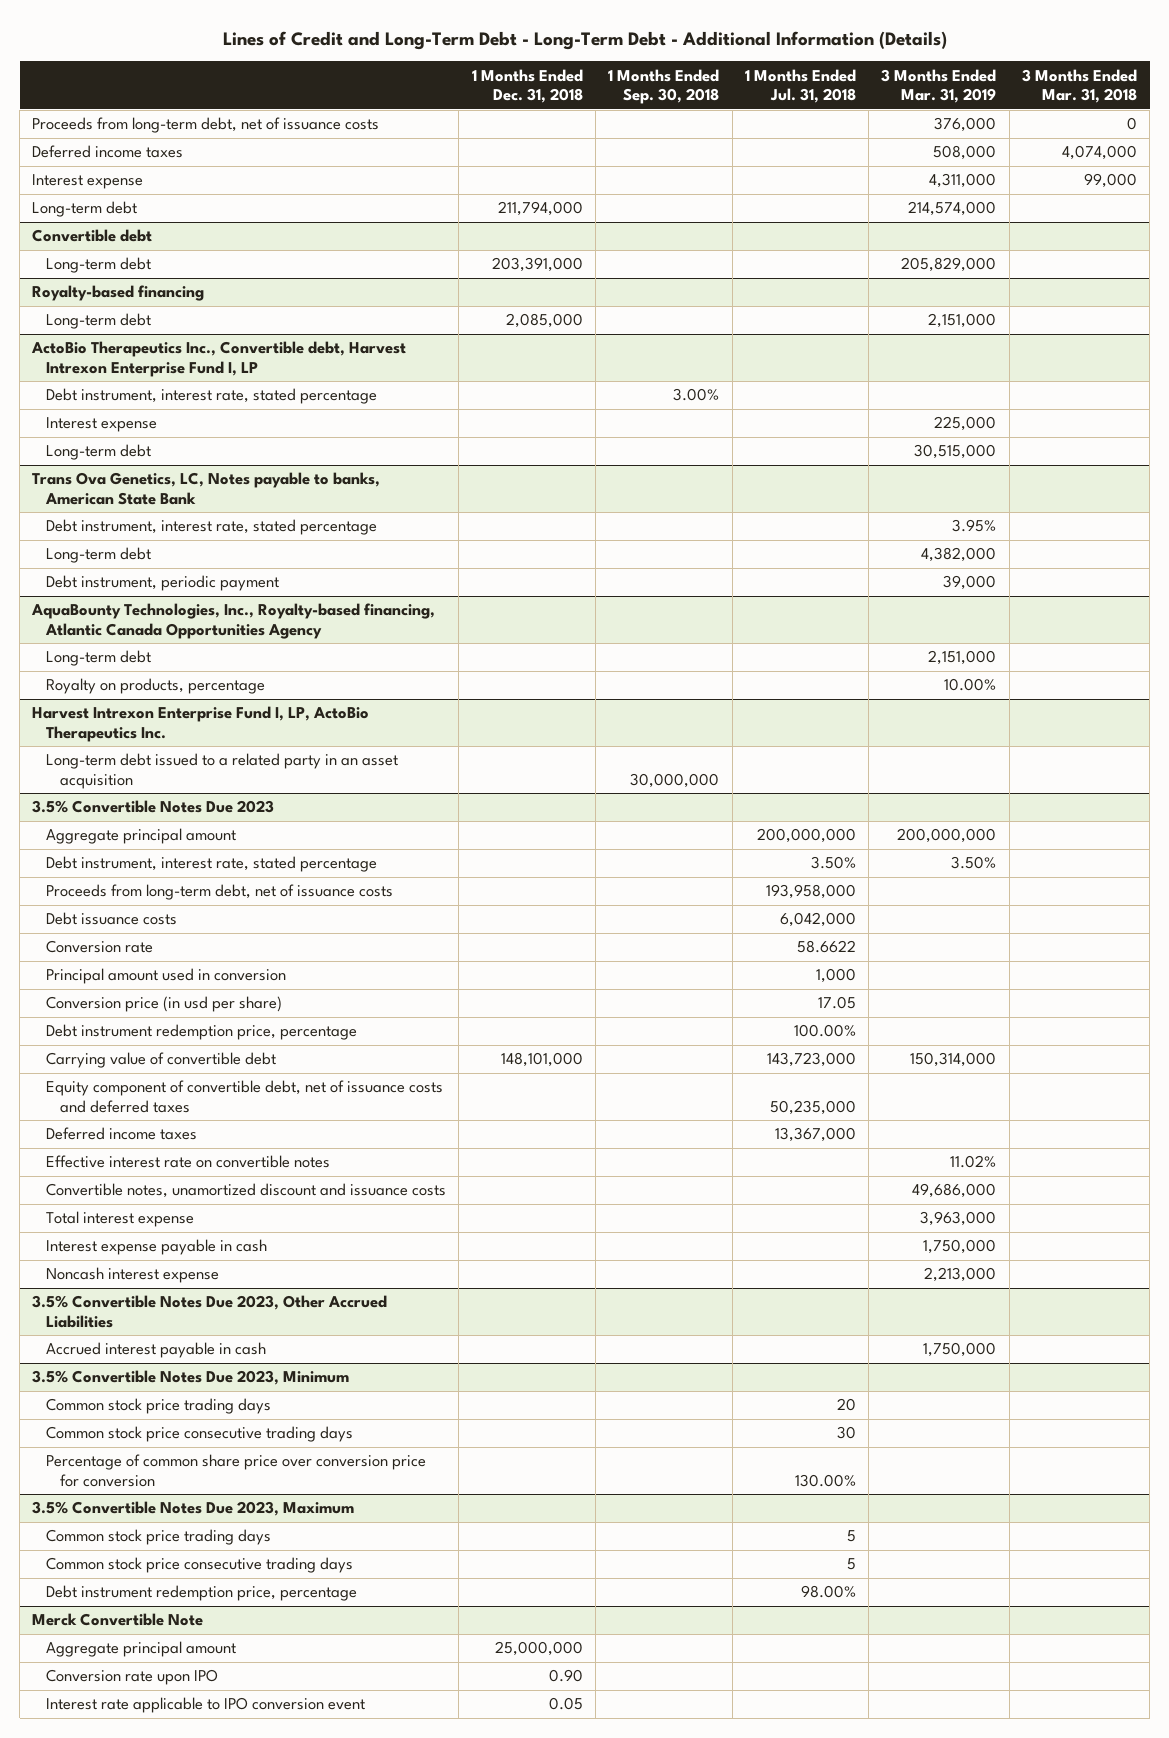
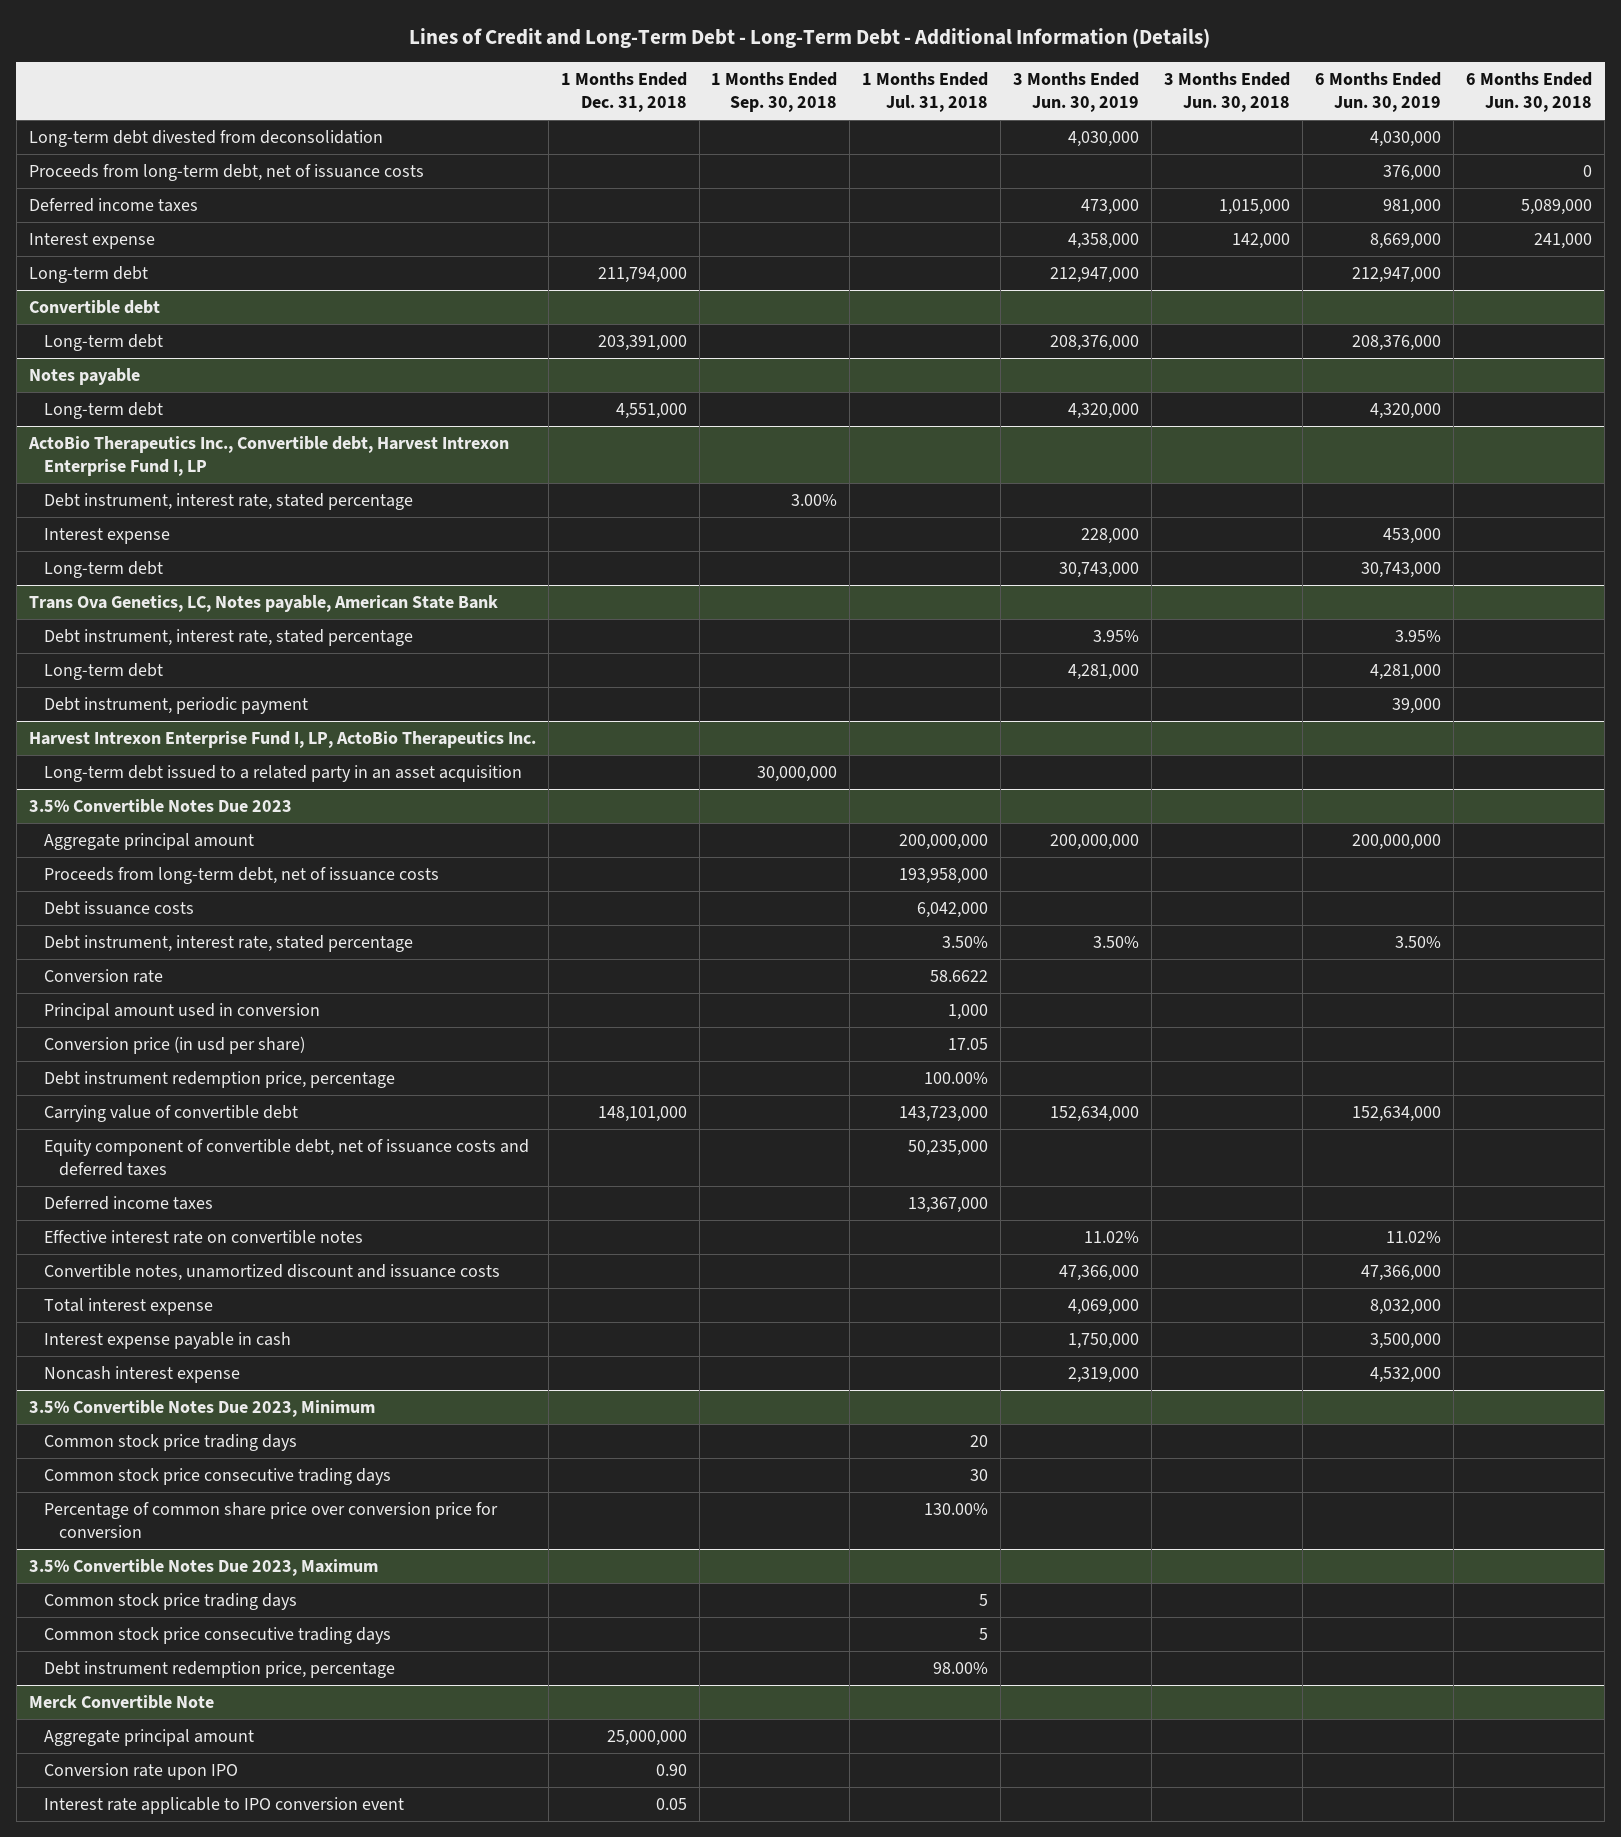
[881,68,997,104] 3 Months Ended Mar. 31, 2019 -> none
[1022,68,1138,104] 3 Months Ended Mar. 31, 2018 -> none
none -> [1013,72,1140,113] 3 Months Ended Jun. 30, 2019
none -> [1164,72,1291,113] 3 Months Ended Jun. 30, 2018
none -> [1315,72,1442,113] 6 Months Ended Jun. 30, 2019
none -> [1466,72,1593,113] 6 Months Ended Jun. 30, 2018
none -> [28,130,383,148] Long-term debt divested from deconsolidation
[32,285,205,302] Royalty-based financing -> none
[46,313,152,330] Long-term debt -> none
none -> [28,368,140,386] Notes payable
none -> [43,402,163,420] Long-term debt
[32,472,381,505] Trans Ova Genetics, LC, Notes payable to banks, American State Bank -> [28,595,498,613] Trans Ova Genetics, LC, Notes payable, American State Bank
[31,603,436,639] AquaBounty Technologies, Inc., Royalty-based financing, Atlantic Canada Opportunities Agency -> none
[46,650,152,667] Long-term debt -> none
[46,678,266,695] Royalty on products, percentage -> none
[46,856,378,873] Debt instrument, interest rate, stated percentage -> [43,935,413,953] Debt instrument, interest rate, stated percentage
[32,1295,388,1328] 3.5% Convertible Notes Due 2023, Other Accrued Liabilities -> none
[46,1342,267,1359] Accrued interest payable in cash -> none

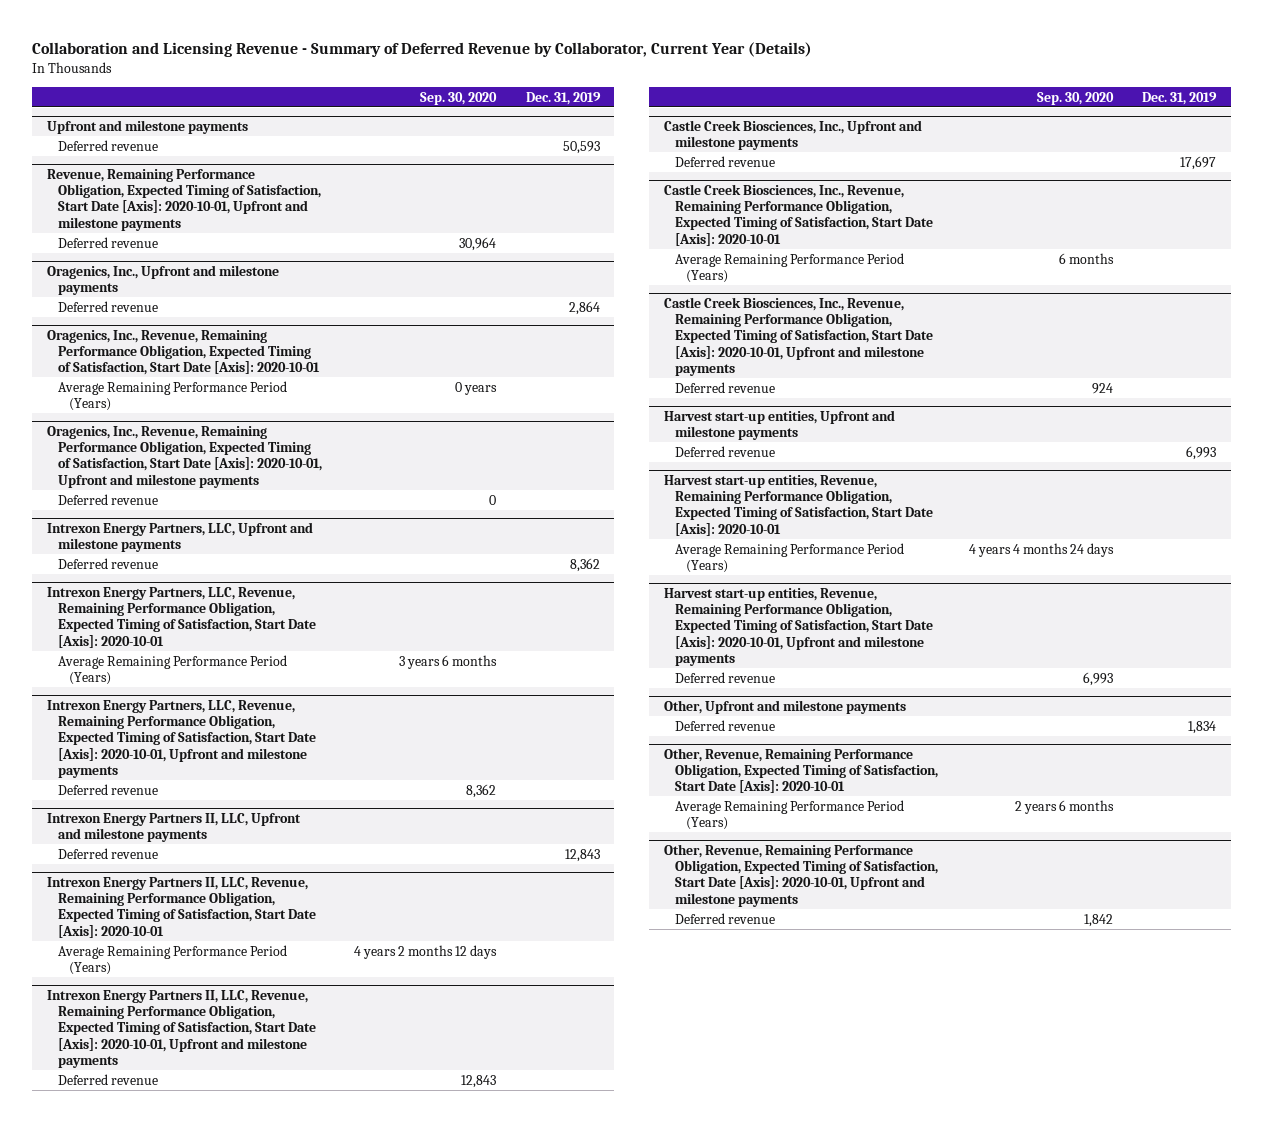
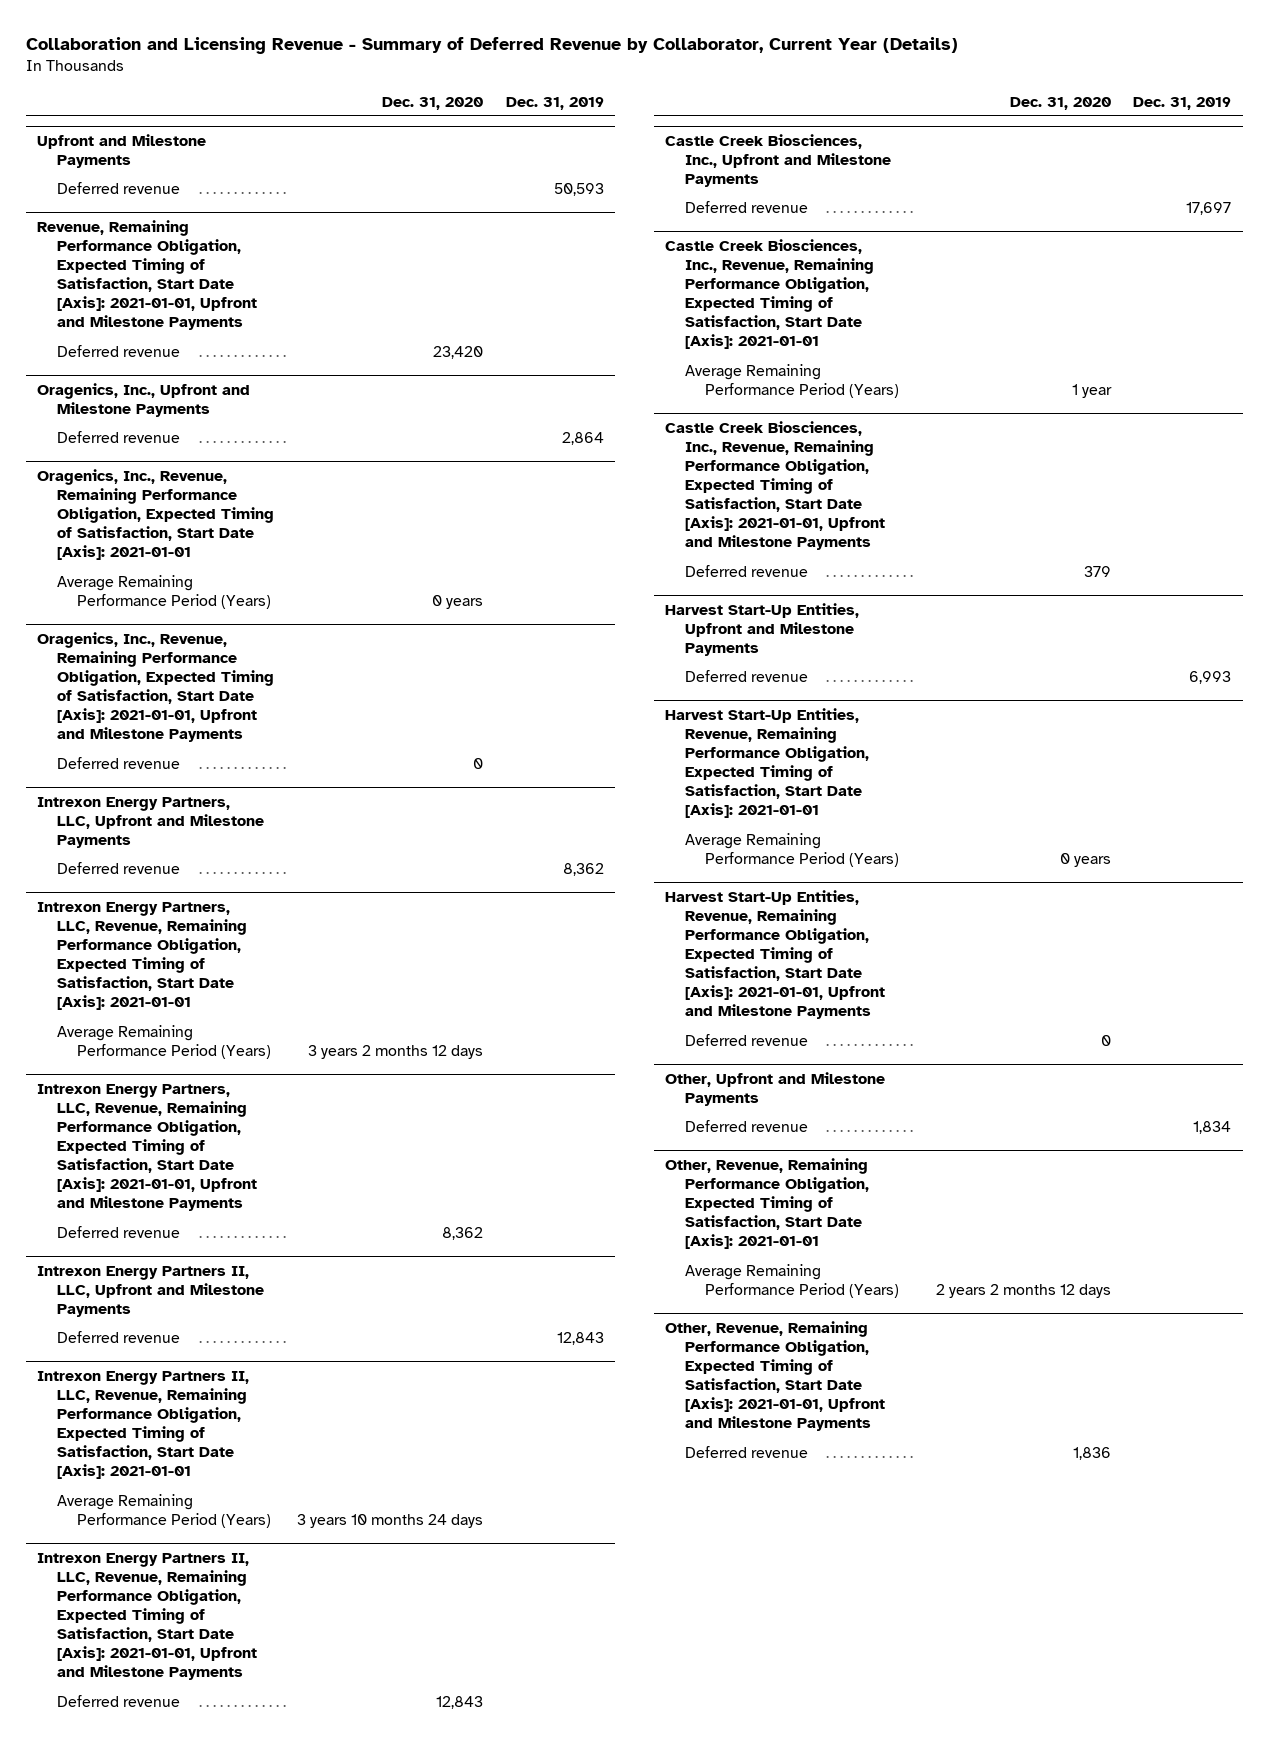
[419,91,497,105] Sep. 30, 2020 -> none
none -> [381,96,483,110] Dec. 31, 2020
[47,119,249,134] Upfront and milestone payments -> [37,134,207,169] Upfront and Milestone Payments
[47,168,322,231] Revenue, Remaining Performance Obligation, Expected Timing of Satisfaction, Start Date [Axis]: 2020-10-01, Upfront and milestone payments -> [37,220,258,331] Revenue, Remaining Performance Obligation, Expected Timing of Satisfaction, Start Date [Axis]: 2021-01-01, Upfront and Milestone Payments
[47,264,280,296] Oragenics, Inc., Upfront and milestone payments -> [37,383,251,418] Oragenics, Inc., Upfront and Milestone Payments
[47,329,321,376] Oragenics, Inc., Revenue, Remaining Performance Obligation, Expected Timing of Satisfaction, Start Date [Axis]: 2020-10-01 -> [37,469,275,561] Oragenics, Inc., Revenue, Remaining Performance Obligation, Expected Timing of Satisfaction, Start Date [Axis]: 2021-01-01
[47,425,323,488] Oragenics, Inc., Revenue, Remaining Performance Obligation, Expected Timing of Satisfaction, Start Date [Axis]: 2020-10-01, Upfront and milestone payments -> [37,632,275,743] Oragenics, Inc., Revenue, Remaining Performance Obligation, Expected Timing of Satisfaction, Start Date [Axis]: 2021-01-01, Upfront and Milestone Payments
[47,521,314,553] Intrexon Energy Partners, LLC, Upfront and milestone payments -> [37,797,265,849] Intrexon Energy Partners, LLC, Upfront and Milestone Payments
[47,586,317,648] Intrexon Energy Partners, LLC, Revenue, Remaining Performance Obligation, Expected Timing of Satisfaction, Start Date [Axis]: 2020-10-01 -> [37,902,248,1011] Intrexon Energy Partners, LLC, Revenue, Remaining Performance Obligation, Expected Timing of Satisfaction, Start Date [Axis]: 2021-01-01
[47,699,317,778] Intrexon Energy Partners, LLC, Revenue, Remaining Performance Obligation, Expected Timing of Satisfaction, Start Date [Axis]: 2020-10-01, Upfront and milestone payments -> [37,1084,258,1212] Intrexon Energy Partners, LLC, Revenue, Remaining Performance Obligation, Expected Timing of Satisfaction, Start Date [Axis]: 2021-01-01, Upfront and Milestone Payments
[47,812,302,843] Intrexon Energy Partners II, LLC, Upfront and milestone payments -> [37,1266,265,1318] Intrexon Energy Partners II, LLC, Upfront and Milestone Payments
[47,876,317,938] Intrexon Energy Partners II, LLC, Revenue, Remaining Performance Obligation, Expected Timing of Satisfaction, Start Date [Axis]: 2020-10-01 -> [37,1371,250,1480] Intrexon Energy Partners II, LLC, Revenue, Remaining Performance Obligation, Expected Timing of Satisfaction, Start Date [Axis]: 2021-01-01
[47,989,317,1068] Intrexon Energy Partners II, LLC, Revenue, Remaining Performance Obligation, Expected Timing of Satisfaction, Start Date [Axis]: 2020-10-01, Upfront and milestone payments -> [37,1553,258,1681] Intrexon Energy Partners II, LLC, Revenue, Remaining Performance Obligation, Expected Timing of Satisfaction, Start Date [Axis]: 2021-01-01, Upfront and Milestone Payments
[664,119,923,151] Castle Creek Biosciences, Inc., Upfront and milestone payments -> [665,134,891,188] Castle Creek Biosciences, Inc., Upfront and Milestone Payments
[664,183,934,246] Castle Creek Biosciences, Inc., Revenue, Remaining Performance Obligation, Expected Timing of Satisfaction, Start Date [Axis]: 2020-10-01 -> [665,239,874,350] Castle Creek Biosciences, Inc., Revenue, Remaining Performance Obligation, Expected Timing of Satisfaction, Start Date [Axis]: 2021-01-01
[664,296,934,376] Castle Creek Biosciences, Inc., Revenue, Remaining Performance Obligation, Expected Timing of Satisfaction, Start Date [Axis]: 2020-10-01, Upfront and milestone payments -> [665,421,885,551] Castle Creek Biosciences, Inc., Revenue, Remaining Performance Obligation, Expected Timing of Satisfaction, Start Date [Axis]: 2021-01-01, Upfront and Milestone Payments
[664,409,896,441] Harvest start-up entities, Upfront and milestone payments -> [665,603,860,657] Harvest Start-Up Entities, Upfront and Milestone Payments
[664,474,934,536] Harvest start-up entities, Revenue, Remaining Performance Obligation, Expected Timing of Satisfaction, Start Date [Axis]: 2020-10-01 -> [665,708,869,819] Harvest Start-Up Entities, Revenue, Remaining Performance Obligation, Expected Timing of Satisfaction, Start Date [Axis]: 2021-01-01
[664,587,934,666] Harvest start-up entities, Revenue, Remaining Performance Obligation, Expected Timing of Satisfaction, Start Date [Axis]: 2020-10-01, Upfront and milestone payments -> [665,890,885,1020] Harvest Start-Up Entities, Revenue, Remaining Performance Obligation, Expected Timing of Satisfaction, Start Date [Axis]: 2021-01-01, Upfront and Milestone Payments
[664,699,907,714] Other, Upfront and milestone payments -> [665,1072,886,1107] Other, Upfront and Milestone Payments
[664,747,939,794] Other, Revenue, Remaining Performance Obligation, Expected Timing of Satisfaction, Start Date [Axis]: 2020-10-01 -> [665,1158,869,1250] Other, Revenue, Remaining Performance Obligation, Expected Timing of Satisfaction, Start Date [Axis]: 2021-01-01
[664,843,939,907] Other, Revenue, Remaining Performance Obligation, Expected Timing of Satisfaction, Start Date [Axis]: 2020-10-01, Upfront and milestone payments -> [665,1321,885,1432] Other, Revenue, Remaining Performance Obligation, Expected Timing of Satisfaction, Start Date [Axis]: 2021-01-01, Upfront and Milestone Payments

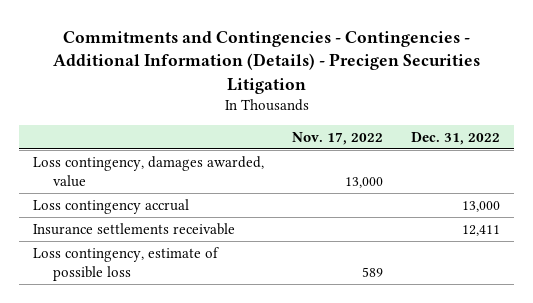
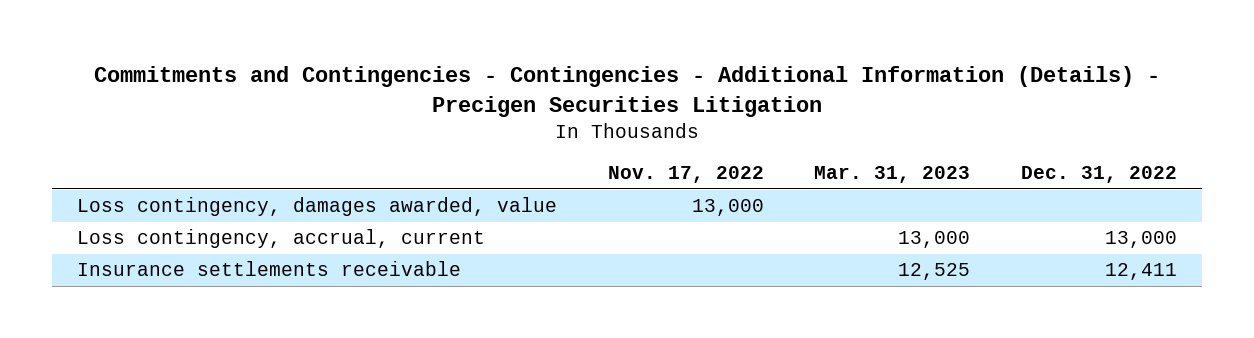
none -> [814,166,971,184] Mar. 31, 2023
[33,198,190,214] Loss contingency accrual -> [77,229,486,249] Loss contingency, accrual, current
[33,246,220,281] Loss contingency, estimate of possible loss -> none

